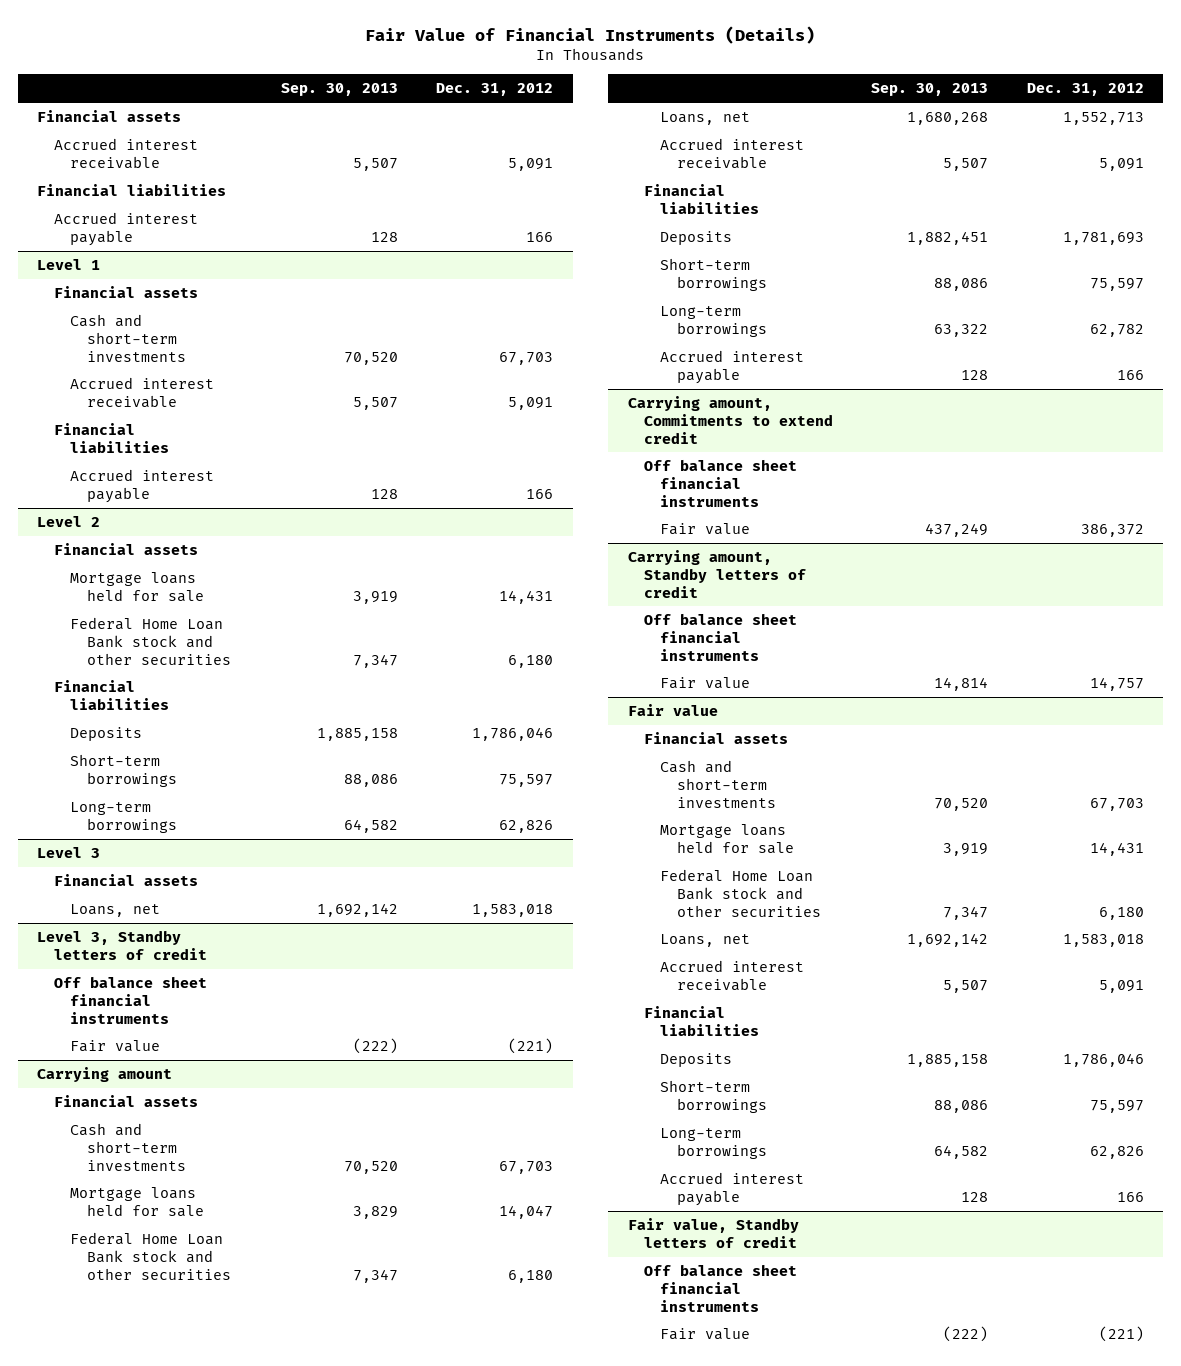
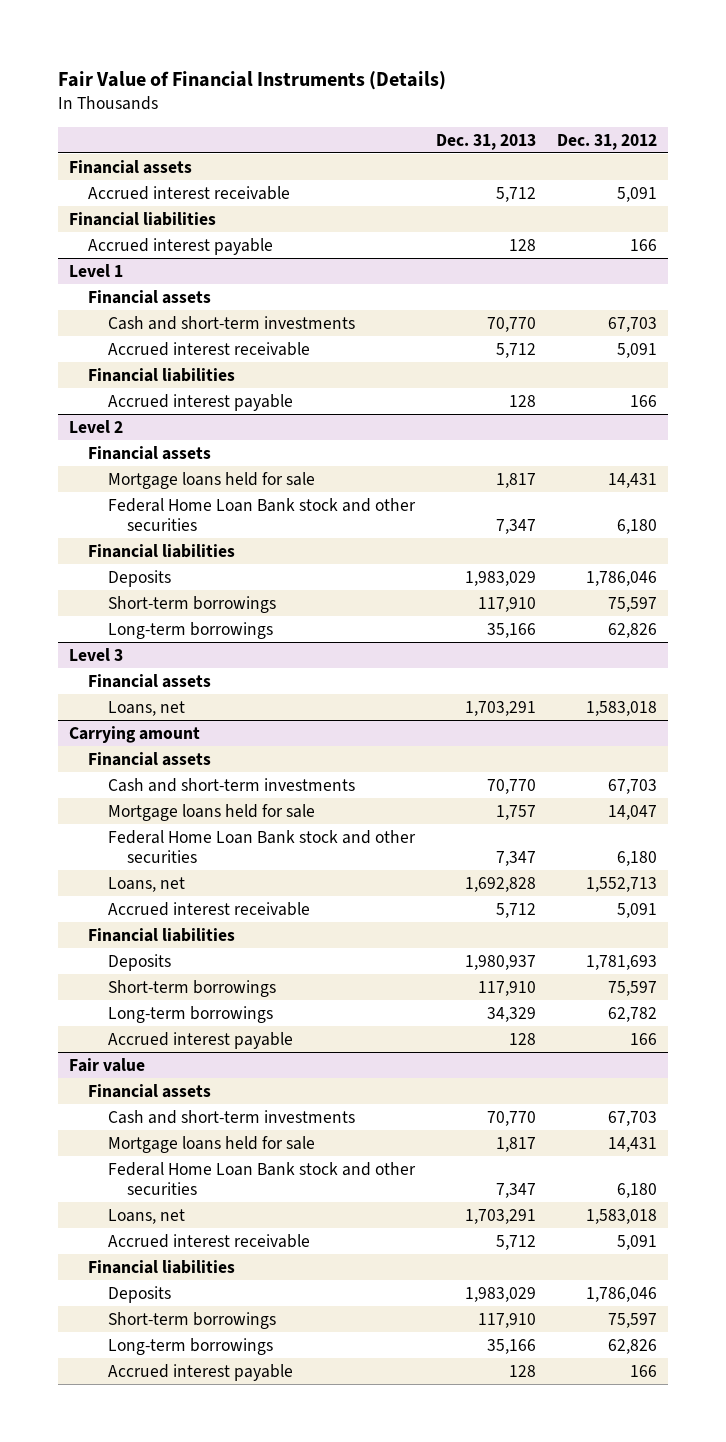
[281,83,399,97] Sep. 30, 2013 -> none
none -> [435,133,536,150] Dec. 31, 2013
[37,929,207,960] Level 3, Standby letters of credit -> none
[53,975,207,1024] Off balance sheet financial instruments -> none
[70,1039,161,1052] Fair value -> none
[627,395,833,444] Carrying amount, Commitments to extend credit -> none
[643,458,797,507] Off balance sheet financial instruments -> none
[660,522,751,535] Fair value -> none
[627,549,806,598] Carrying amount, Standby letters of credit -> none
[643,612,797,661] Off balance sheet financial instruments -> none
[660,676,751,689] Fair value -> none
[627,1217,799,1248] Fair value, Standby letters of credit -> none
[643,1263,797,1312] Off balance sheet financial instruments -> none
[660,1327,751,1340] Fair value -> none

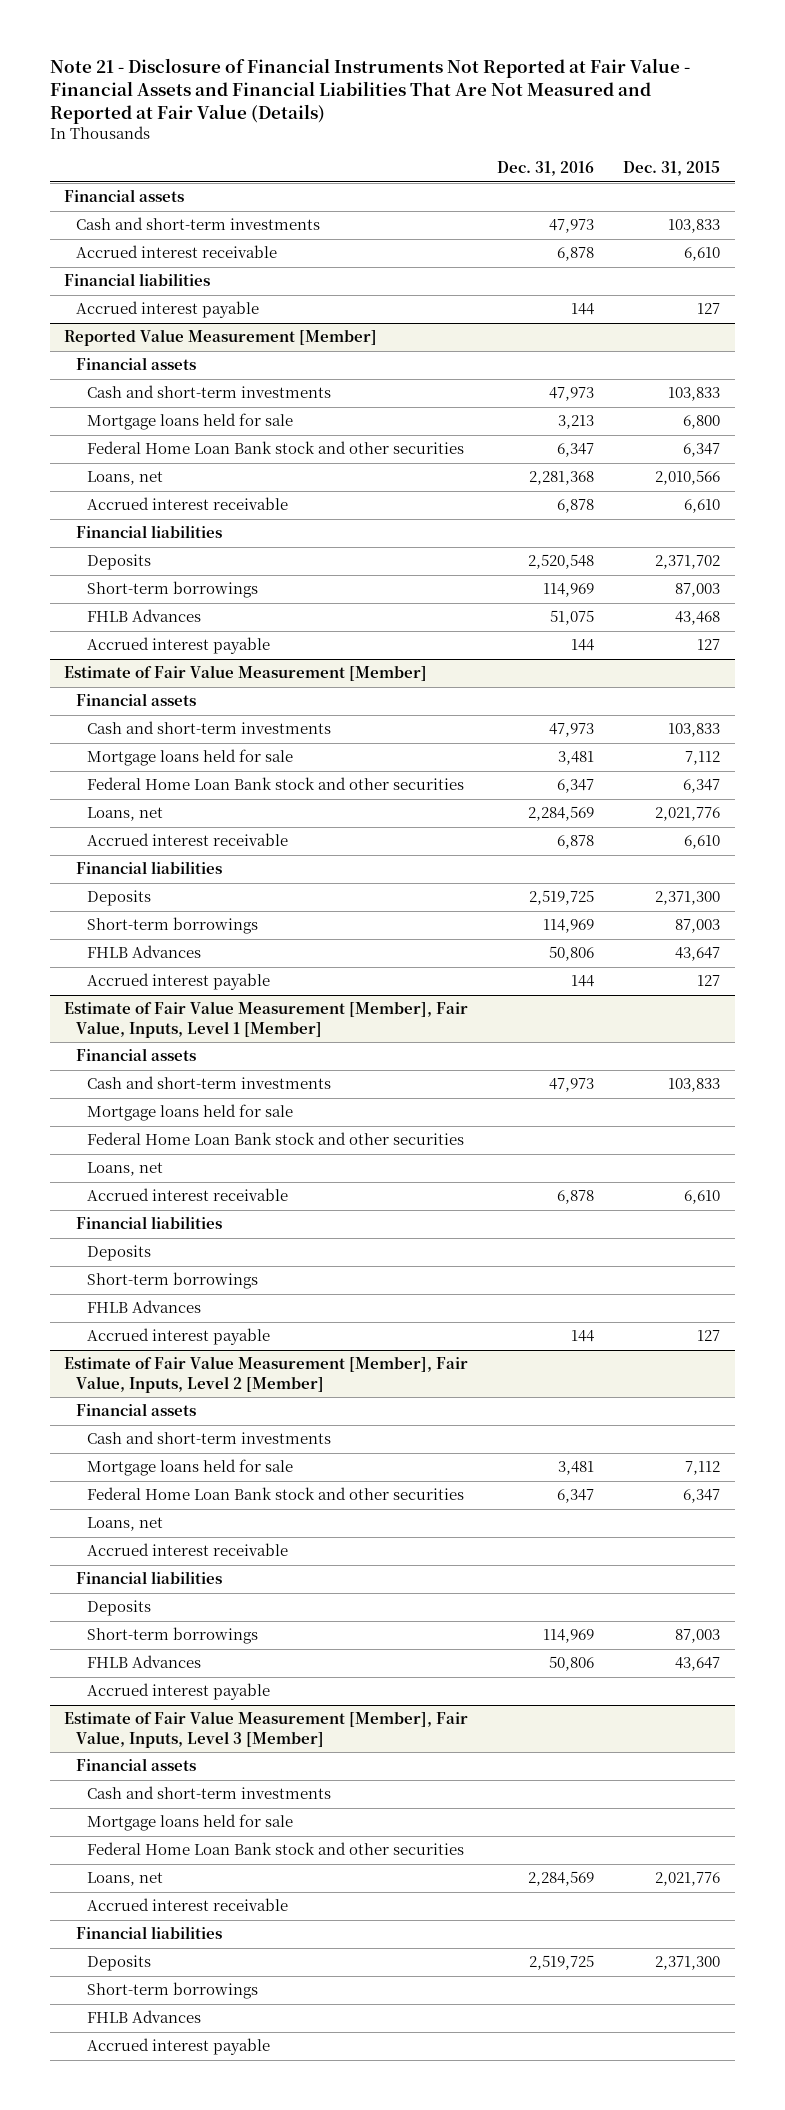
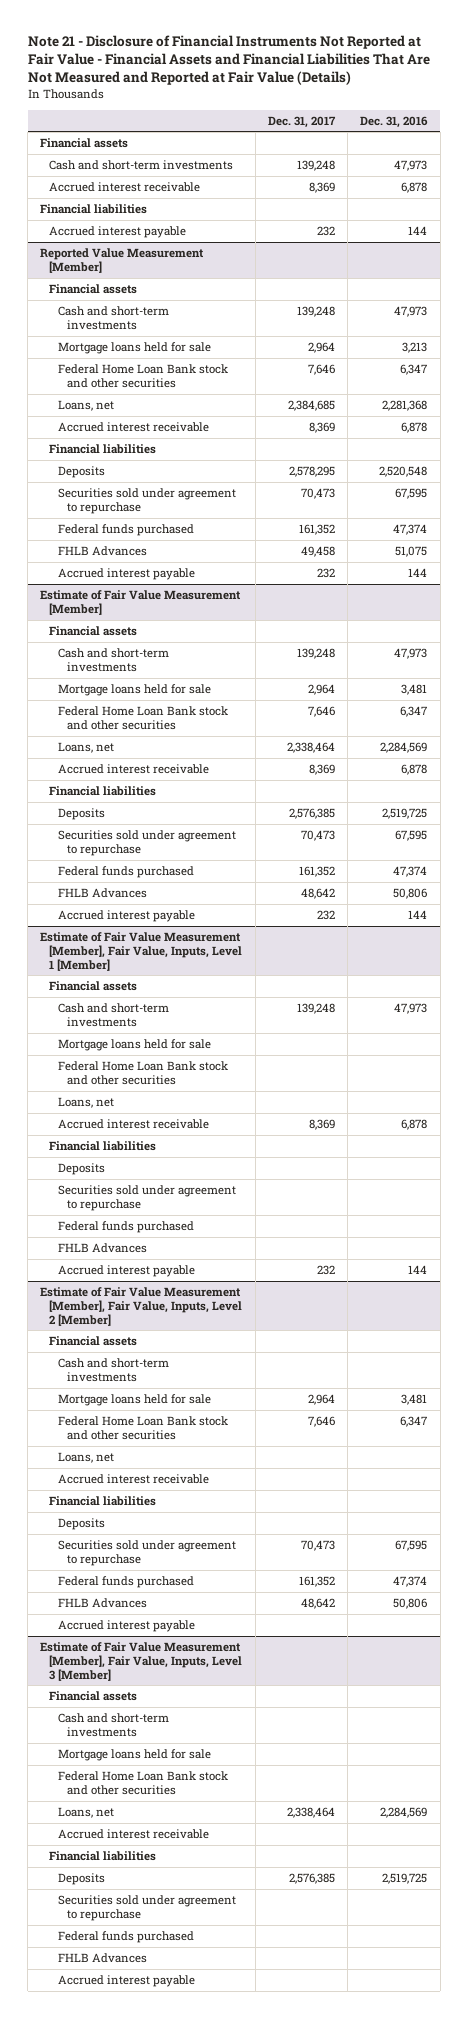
[623,161,721,177] Dec. 31, 2015 -> none
none -> [267,115,336,128] Dec. 31, 2017
[87,581,259,599] Short-term borrowings -> none
none -> [58,488,237,514] Securities sold under agreement to repurchase
none -> [58,524,195,537] Federal funds purchased
[87,917,259,935] Short-term borrowings -> none
none -> [58,830,237,856] Securities sold under agreement to repurchase
none -> [58,866,195,879] Federal funds purchased
[87,1272,259,1290] Short-term borrowings -> none
none -> [58,1185,237,1211] Securities sold under agreement to repurchase
none -> [58,1221,195,1234] Federal funds purchased
[87,1627,259,1645] Short-term borrowings -> none
none -> [58,1540,237,1566] Securities sold under agreement to repurchase
none -> [58,1576,195,1589] Federal funds purchased
[87,1982,259,2000] Short-term borrowings -> none
none -> [58,1895,237,1921] Securities sold under agreement to repurchase
none -> [58,1931,195,1944] Federal funds purchased

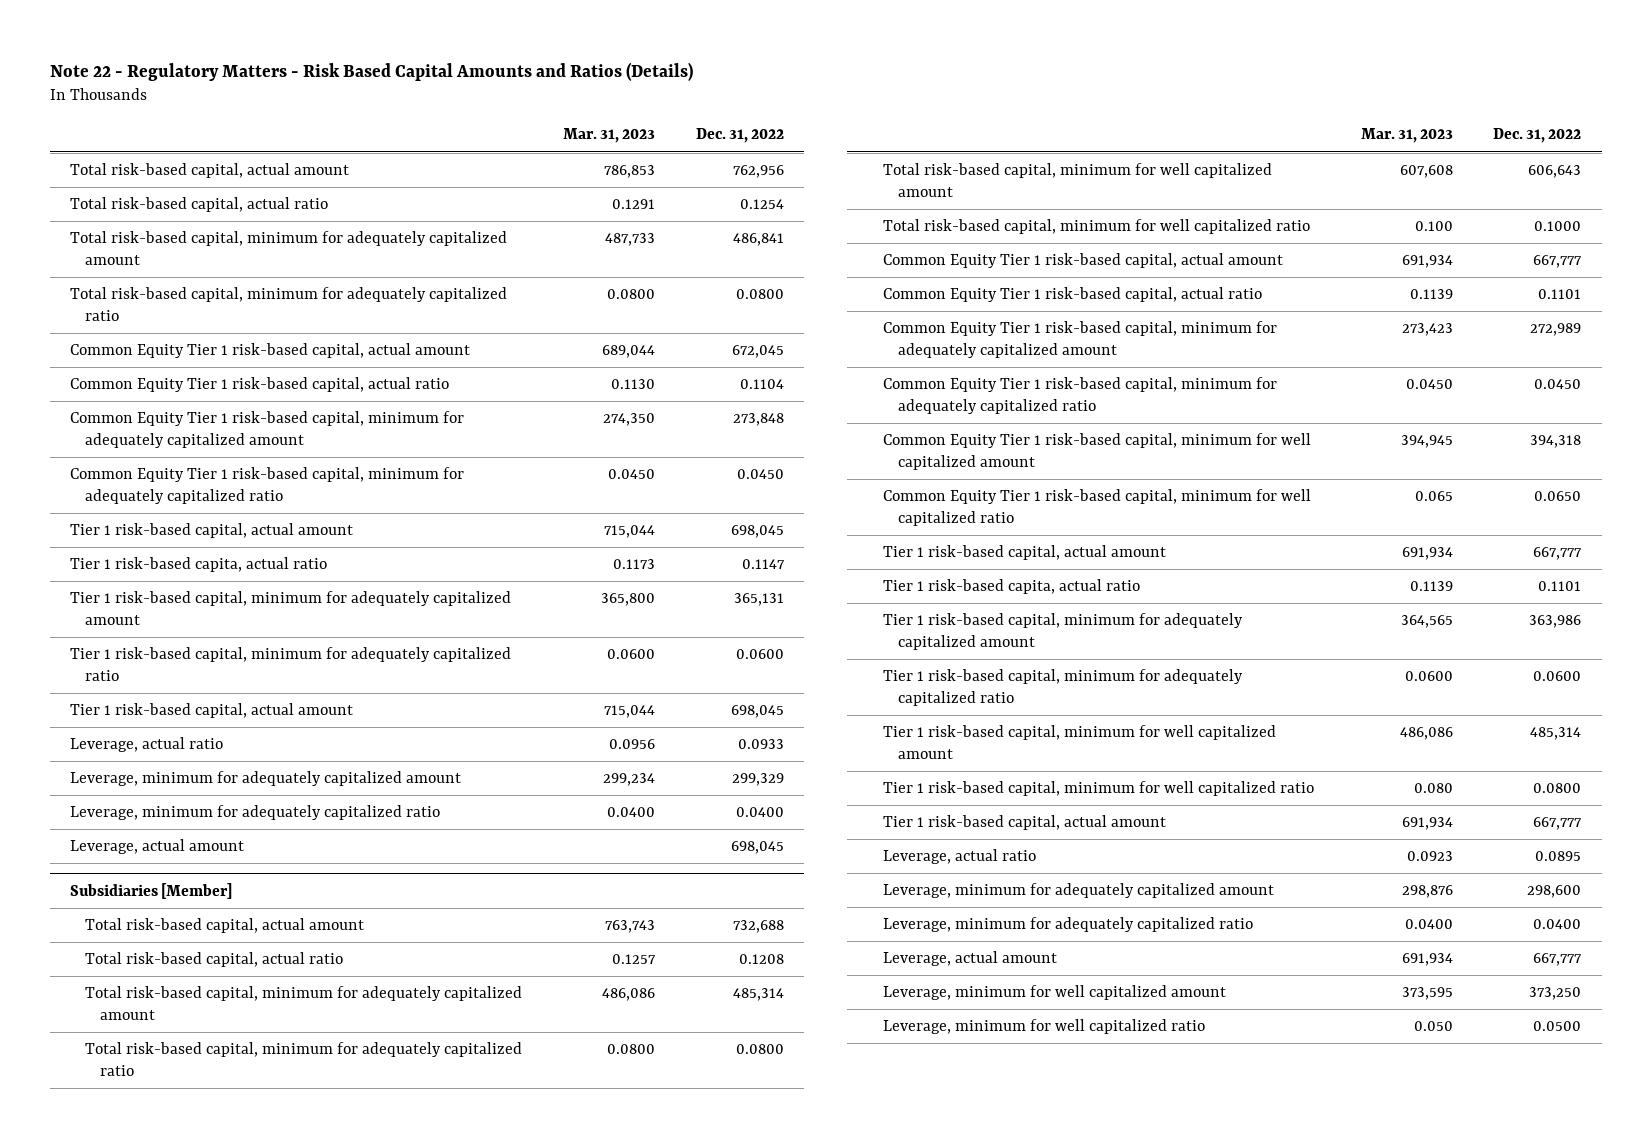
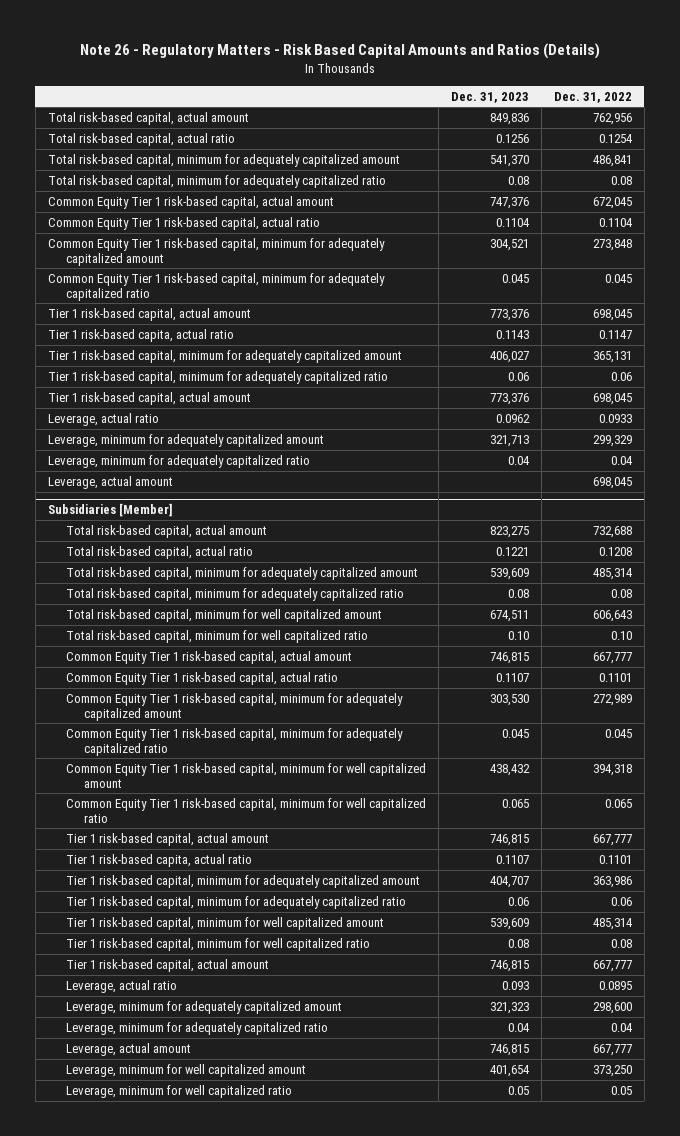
[49,61,693,81] Note 22 - Regulatory Matters - Risk Based Capital Amounts and Ratios (Details) -> [79,43,600,60] Note 26 - Regulatory Matters - Risk Based Capital Amounts and Ratios (Details)
[562,128,655,144] Mar. 31, 2023 -> none
none -> [450,91,529,103] Dec. 31, 2023
[735,289,784,300] 0.0800 -> [610,175,632,185] 0.08
[736,469,784,480] 0.0450 -> [604,273,632,283] 0.045
[735,649,784,660] 0.0600 -> [610,371,632,381] 0.06
[735,807,784,818] 0.0400 -> [610,455,633,465] 0.04
[735,1044,784,1055] 0.0800 -> [610,588,632,598] 0.08
[1534,221,1582,232] 0.1000 -> [610,630,632,640] 0.10
[1534,379,1582,390] 0.0450 -> [604,728,632,738] 0.045
[1534,491,1582,502] 0.0650 -> [604,798,632,808] 0.065
[1533,671,1582,682] 0.0600 -> [610,896,632,906] 0.06
[1533,783,1582,794] 0.0800 -> [610,938,632,948] 0.08
[1533,919,1582,930] 0.0400 -> [610,1022,633,1032] 0.04
[1533,1021,1582,1032] 0.0500 -> [610,1085,632,1095] 0.05

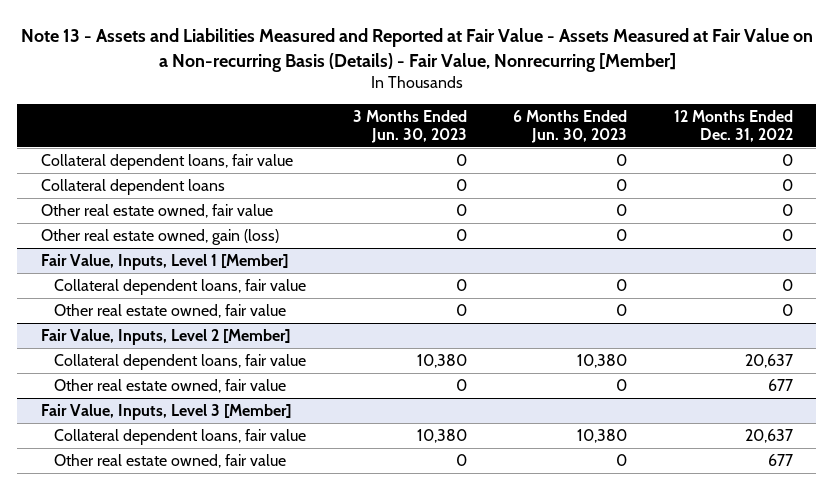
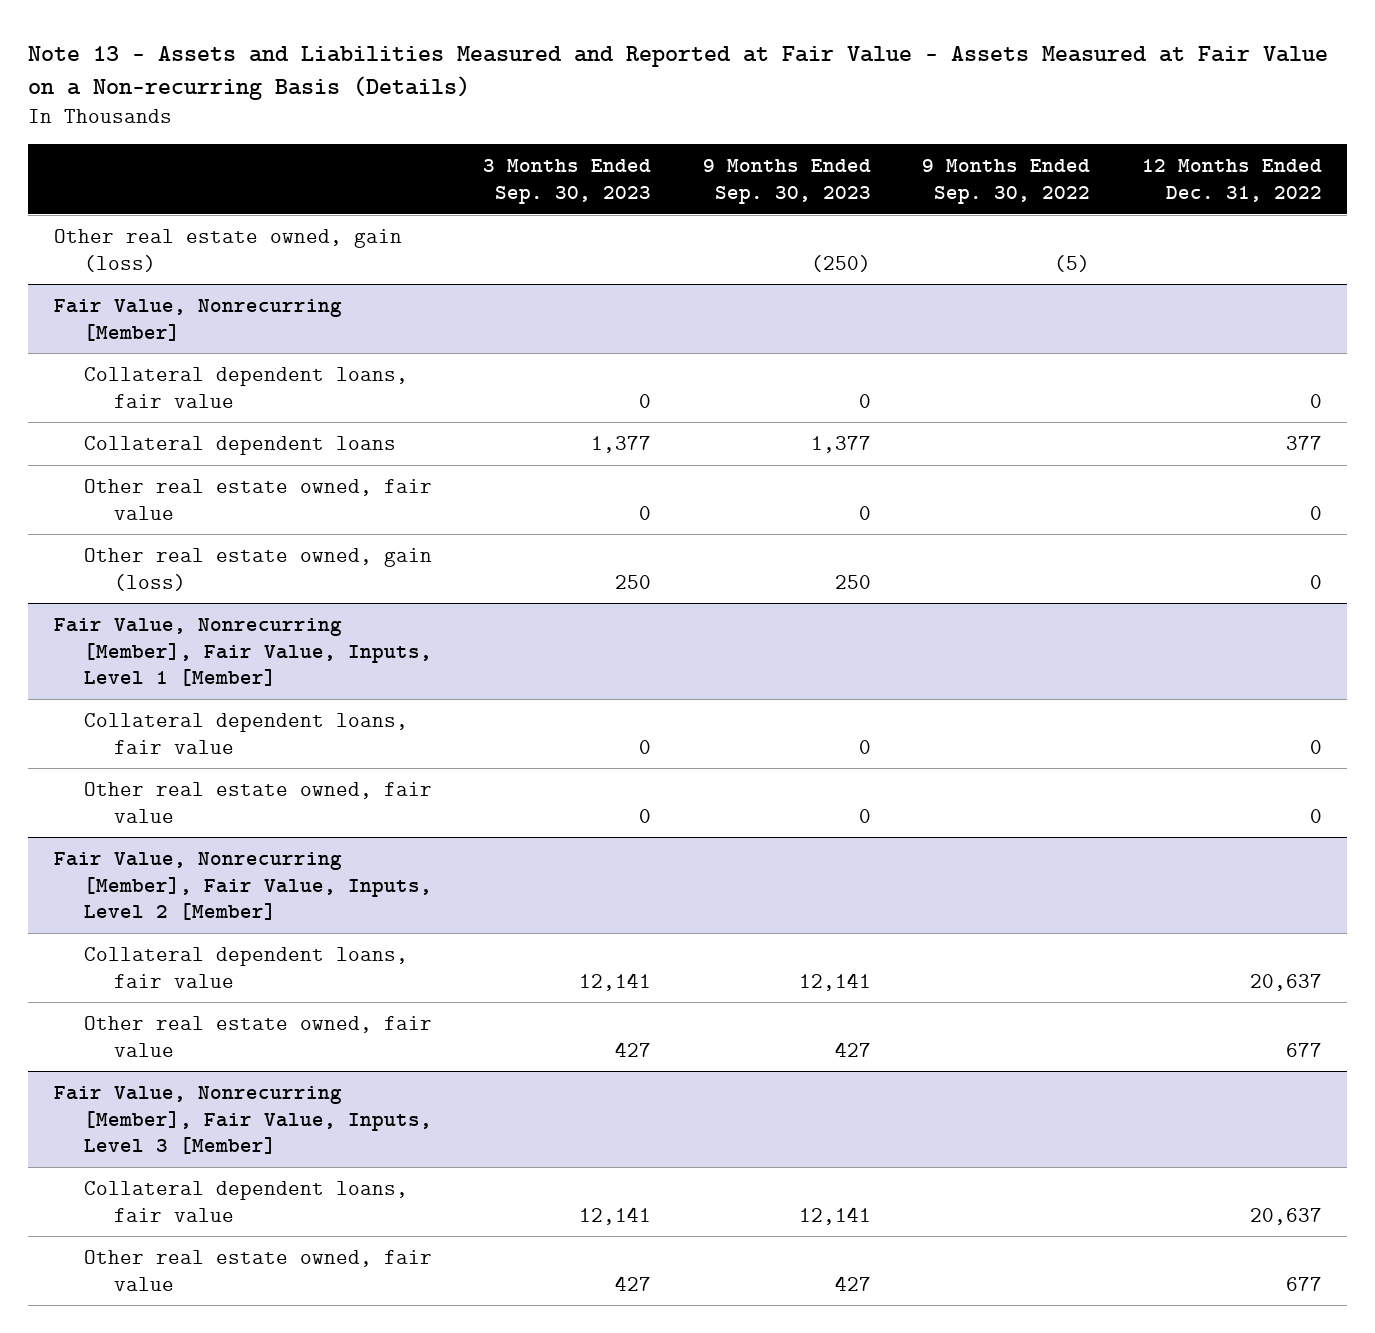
[20,27,813,72] Note 13 - Assets and Liabilities Measured and Reported at Fair Value - Assets Measured at Fair Value on a Non-recurring Basis (Details) - Fair Value, Nonrecurring [Member] -> [27,46,1328,101] Note 13 - Assets and Liabilities Measured and Reported at Fair Value - Assets Measured at Fair Value on a Non-recurring Basis (Details)
[352,109,467,144] 3 Months Ended Jun. 30, 2023 -> none
[513,109,628,144] 6 Months Ended Jun. 30, 2023 -> none
none -> [483,159,652,204] 3 Months Ended Sep. 30, 2023
none -> [702,159,871,204] 9 Months Ended Sep. 30, 2023
none -> [922,159,1091,204] 9 Months Ended Sep. 30, 2022
none -> [53,228,402,272] Other real estate owned, gain (loss)
none -> [53,298,342,341] Fair Value, Nonrecurring [Member]
[781,178,793,191] 0 -> [1285,435,1322,450] 377
[40,253,288,270] Fair Value, Inputs, Level 1 [Member] -> [53,617,432,687] Fair Value, Nonrecurring [Member], Fair Value, Inputs, Level 1 [Member]
[40,328,290,345] Fair Value, Inputs, Level 2 [Member] -> [53,851,432,921] Fair Value, Nonrecurring [Member], Fair Value, Inputs, Level 2 [Member]
[40,403,291,420] Fair Value, Inputs, Level 3 [Member] -> [53,1085,432,1155] Fair Value, Nonrecurring [Member], Fair Value, Inputs, Level 3 [Member]

